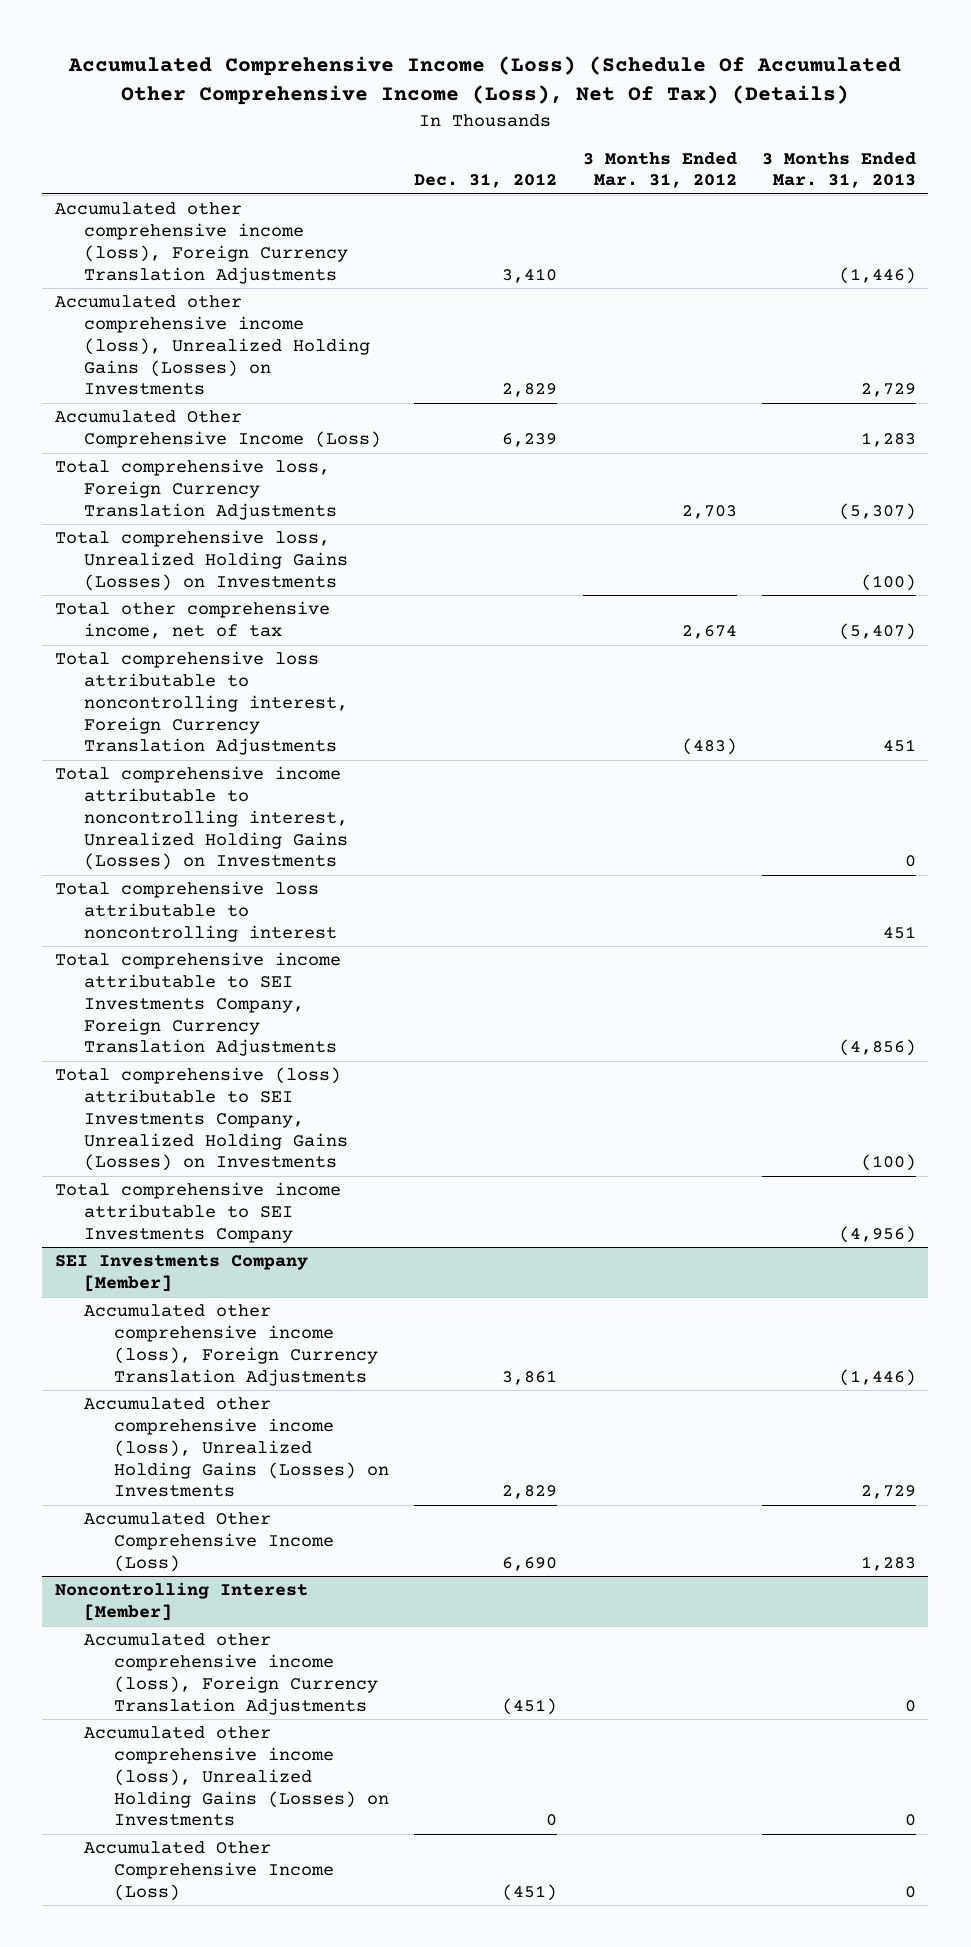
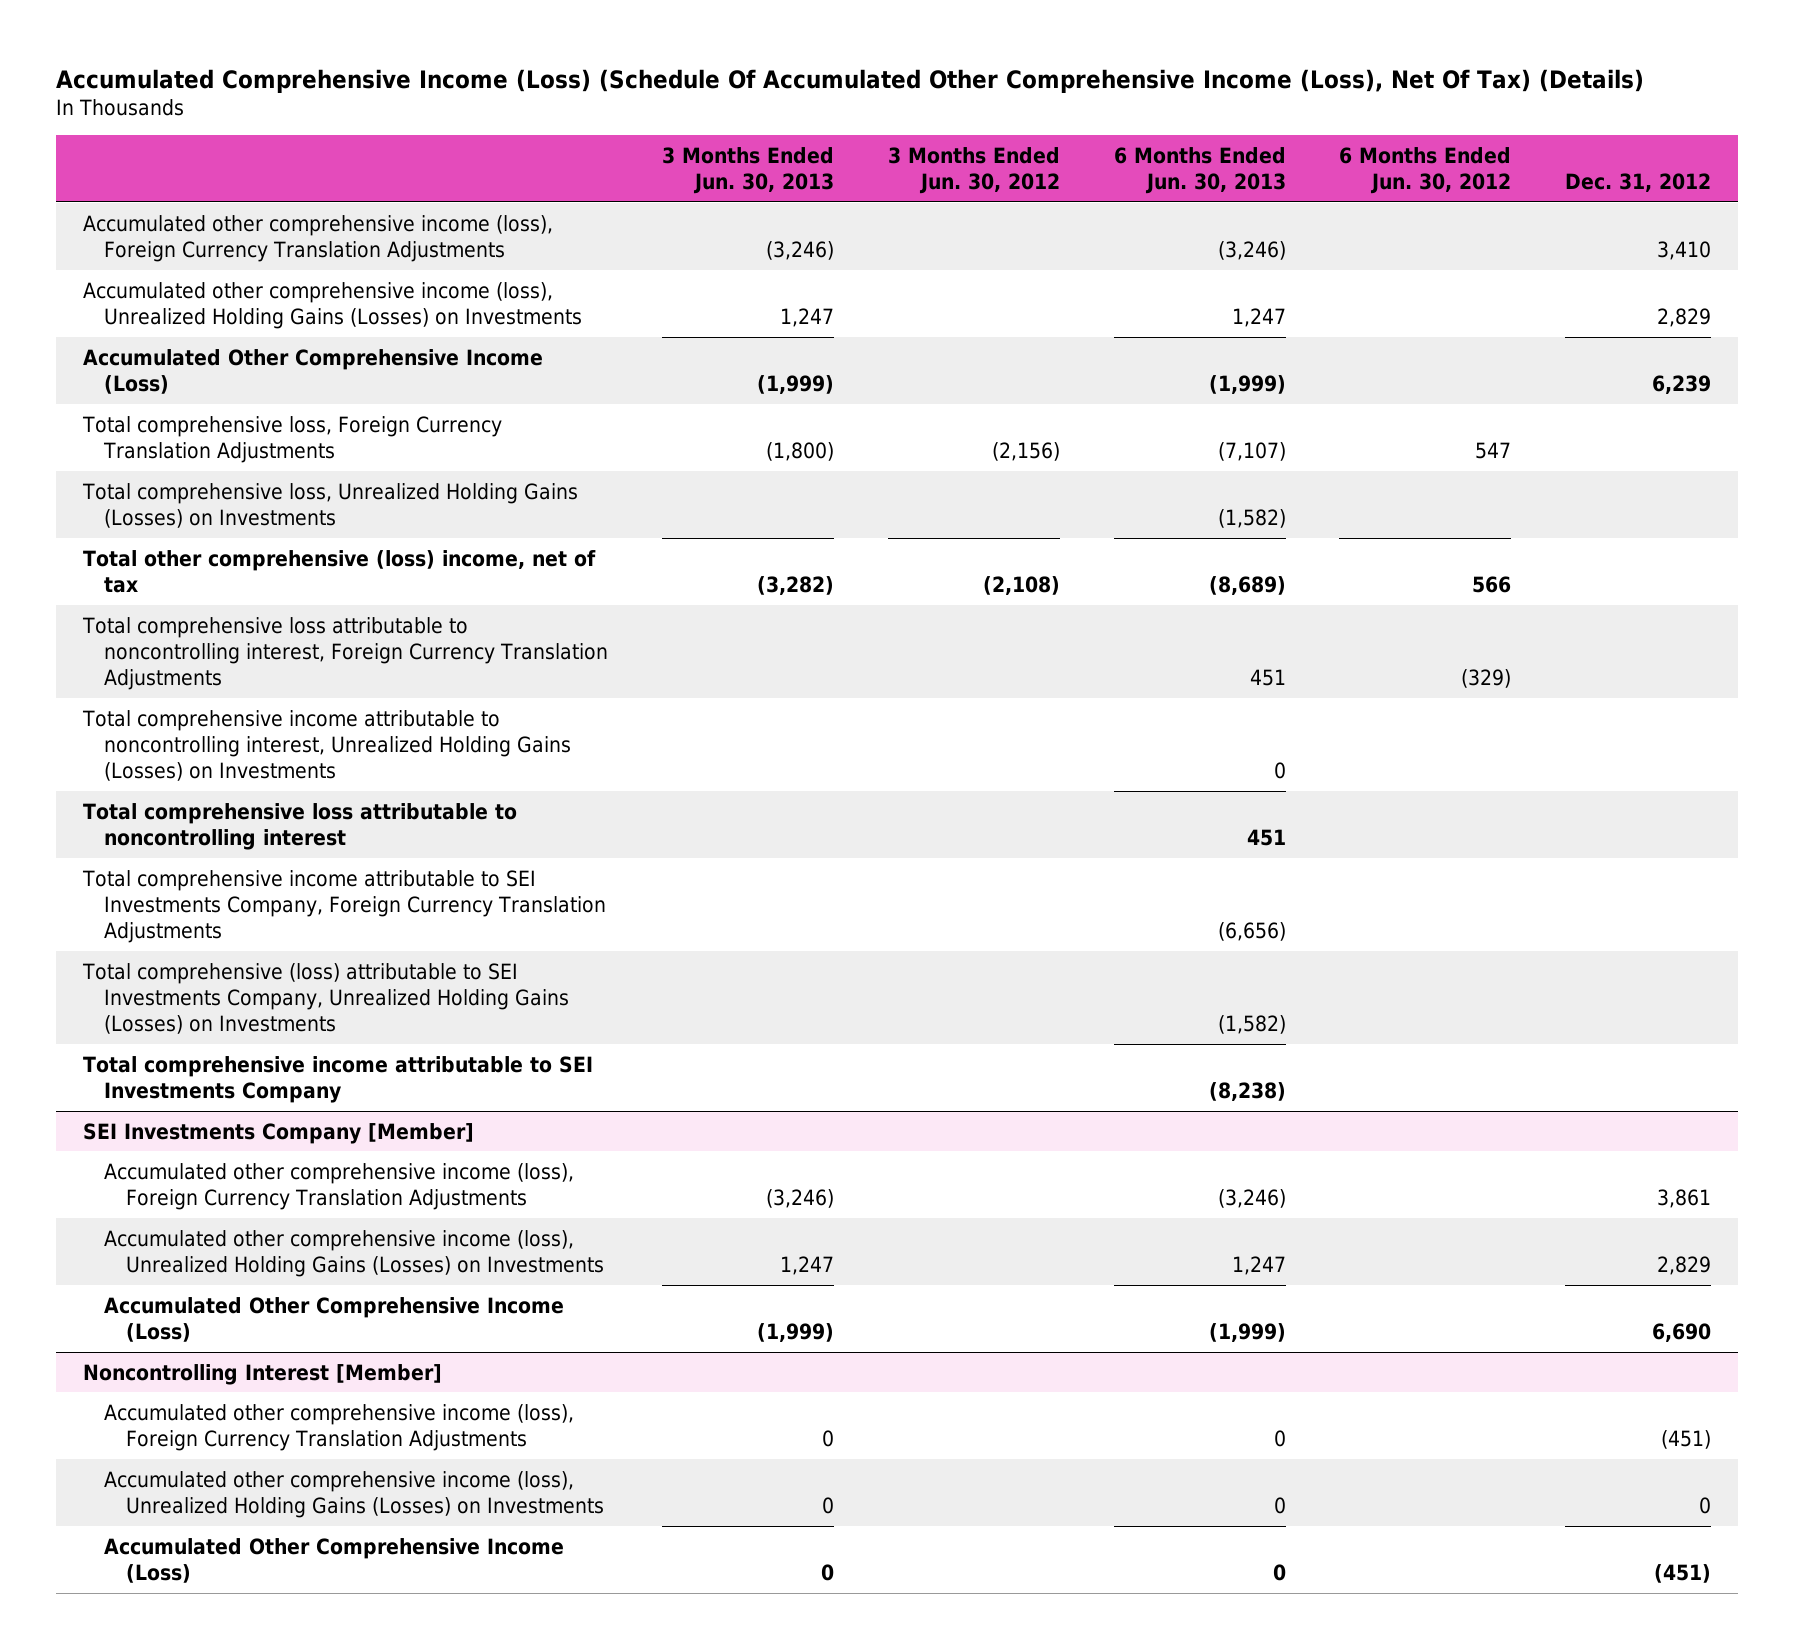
[582,151,737,189] 3 Months Ended Mar. 31, 2012 -> none
[761,151,916,189] 3 Months Ended Mar. 31, 2013 -> none
none -> [662,146,835,195] 3 Months Ended Jun. 30, 2013
none -> [887,146,1060,195] 3 Months Ended Jun. 30, 2012
none -> [1113,146,1286,195] 6 Months Ended Jun. 30, 2013
none -> [1339,146,1512,195] 6 Months Ended Jun. 30, 2012
[54,601,330,640] Total other comprehensive income, net of tax -> [82,549,596,593] Total other comprehensive (loss) income, net of tax

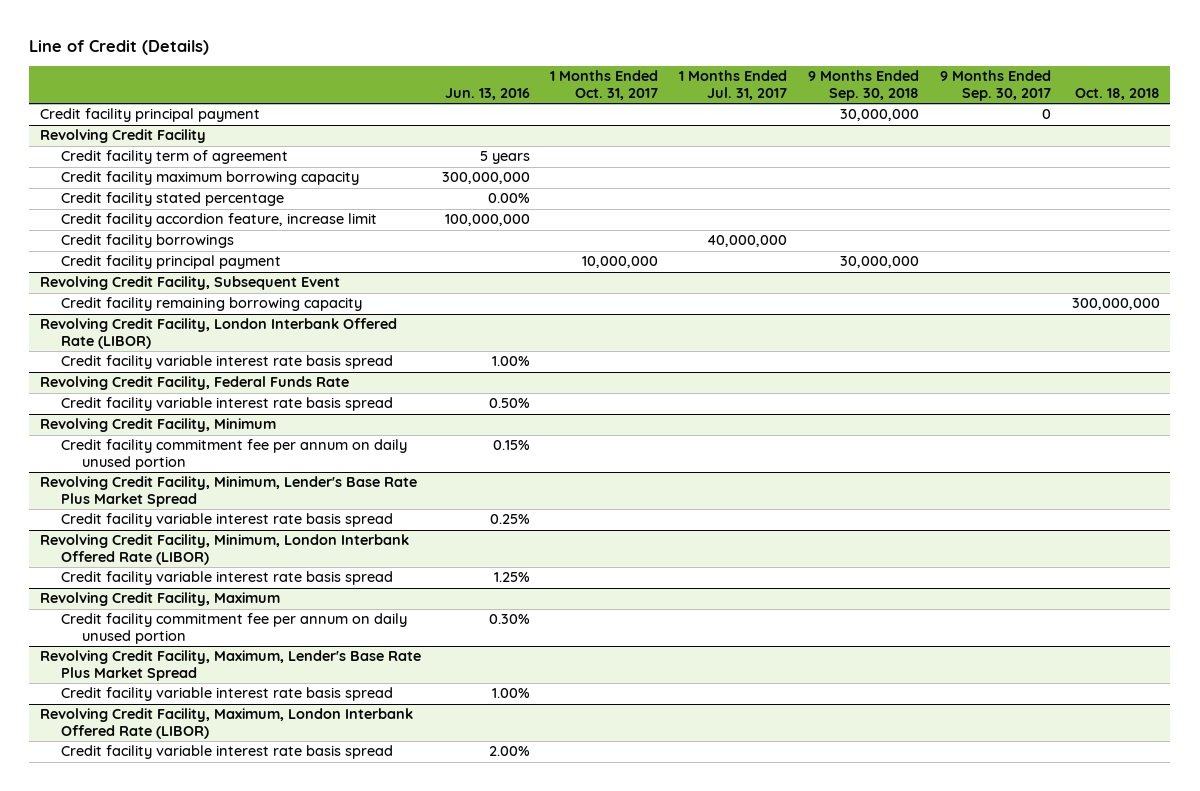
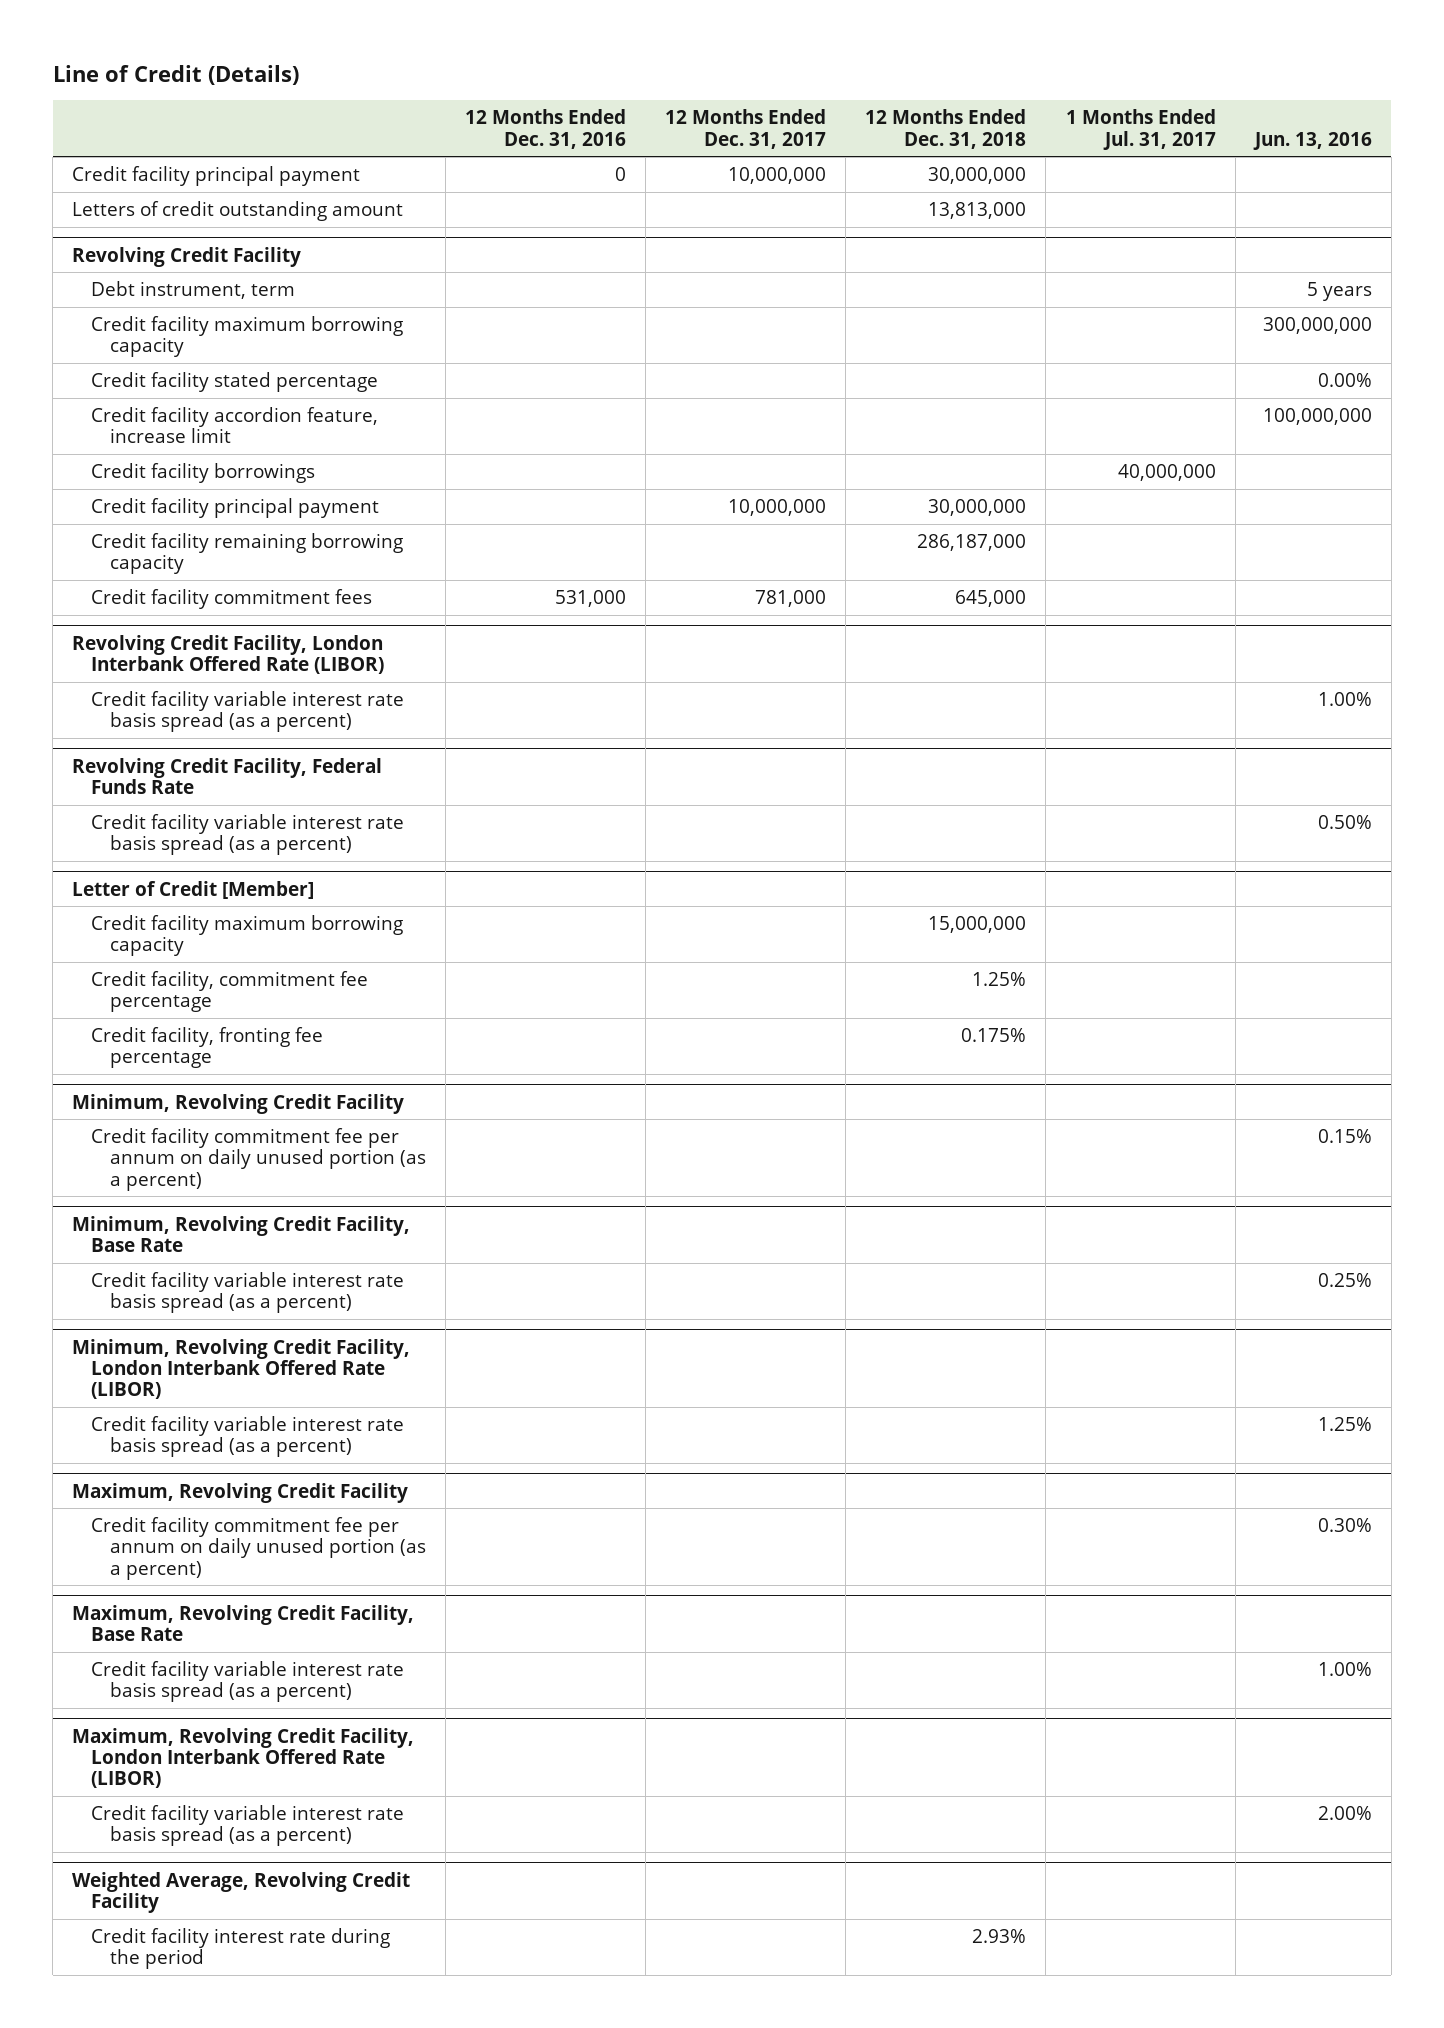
[550,70,659,101] 1 Months Ended Oct. 31, 2017 -> none
[808,70,920,102] 9 Months Ended Sep. 30, 2018 -> none
[940,70,1052,102] 9 Months Ended Sep. 30, 2017 -> none
[1074,88,1160,101] Oct. 18, 2018 -> none
none -> [465,109,627,149] 12 Months Ended Dec. 31, 2016
none -> [665,109,827,149] 12 Months Ended Dec. 31, 2017
none -> [865,109,1027,149] 12 Months Ended Dec. 31, 2018
none -> [72,200,404,221] Letters of credit outstanding amount
[60,150,288,165] Credit facility term of agreement -> [91,280,296,299] Debt instrument, term
[39,276,340,291] Revolving Credit Facility, Subsequent Event -> none
[60,297,362,312] Credit facility remaining borrowing capacity -> none
none -> [91,532,404,575] Credit facility remaining borrowing capacity
none -> [91,588,373,609] Credit facility commitment fees
[60,355,393,370] Credit facility variable interest rate basis spread -> [91,690,405,733] Credit facility variable interest rate basis spread (as a percent)
[60,397,393,412] Credit facility variable interest rate basis spread -> [91,813,405,856] Credit facility variable interest rate basis spread (as a percent)
none -> [72,880,315,899] Letter of Credit [Member]
none -> [91,914,404,957] Credit facility maximum borrowing capacity
none -> [91,970,369,1013] Credit facility, commitment fee percentage
none -> [91,1026,324,1069] Credit facility, fronting fee percentage
[39,418,276,433] Revolving Credit Facility, Minimum -> [72,1093,405,1114] Minimum, Revolving Credit Facility
[60,439,407,471] Credit facility commitment fee per annum on daily unused portion -> [91,1127,427,1191] Credit facility commitment fee per annum on daily unused portion (as a percent)
[39,476,417,508] Revolving Credit Facility, Minimum, Lender's Base Rate Plus Market Spread -> [72,1215,411,1253] Minimum, Revolving Credit Facility, Base Rate
[60,513,393,528] Credit facility variable interest rate basis spread -> [91,1271,405,1314] Credit facility variable interest rate basis spread (as a percent)
[39,534,409,566] Revolving Credit Facility, Minimum, London Interbank Offered Rate (LIBOR) -> [72,1338,411,1400] Minimum, Revolving Credit Facility, London Interbank Offered Rate (LIBOR)
[60,571,393,586] Credit facility variable interest rate basis spread -> [91,1415,405,1458] Credit facility variable interest rate basis spread (as a percent)
[39,592,280,607] Revolving Credit Facility, Maximum -> [72,1482,409,1503] Maximum, Revolving Credit Facility
[60,613,407,645] Credit facility commitment fee per annum on daily unused portion -> [91,1516,427,1580] Credit facility commitment fee per annum on daily unused portion (as a percent)
[39,650,421,682] Revolving Credit Facility, Maximum, Lender's Base Rate Plus Market Spread -> [72,1604,415,1642] Maximum, Revolving Credit Facility, Base Rate
[60,687,393,702] Credit facility variable interest rate basis spread -> [91,1660,405,1703] Credit facility variable interest rate basis spread (as a percent)
[39,708,413,740] Revolving Credit Facility, Maximum, London Interbank Offered Rate (LIBOR) -> [72,1727,415,1789] Maximum, Revolving Credit Facility, London Interbank Offered Rate (LIBOR)
[60,745,393,760] Credit facility variable interest rate basis spread -> [91,1804,405,1847] Credit facility variable interest rate basis spread (as a percent)
none -> [72,1871,411,1914] Weighted Average, Revolving Credit Facility
none -> [91,1927,391,1970] Credit facility interest rate during the period

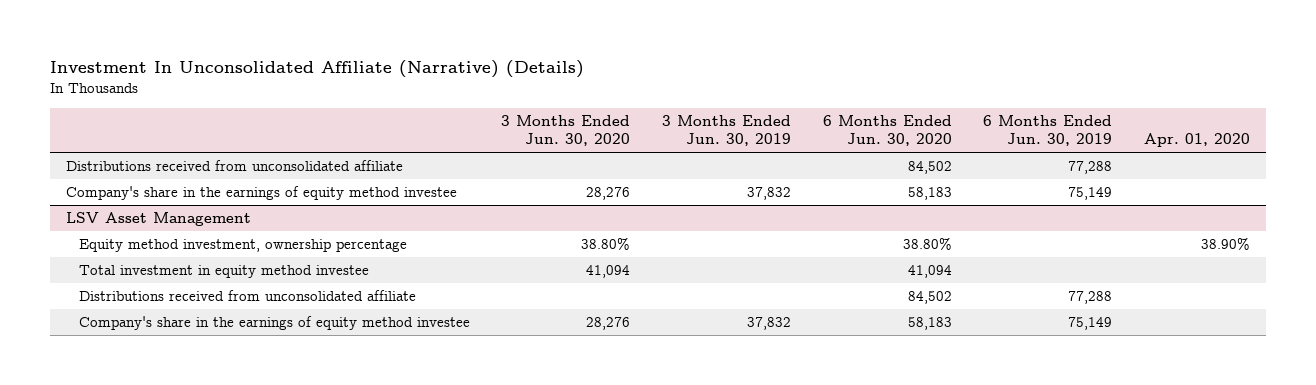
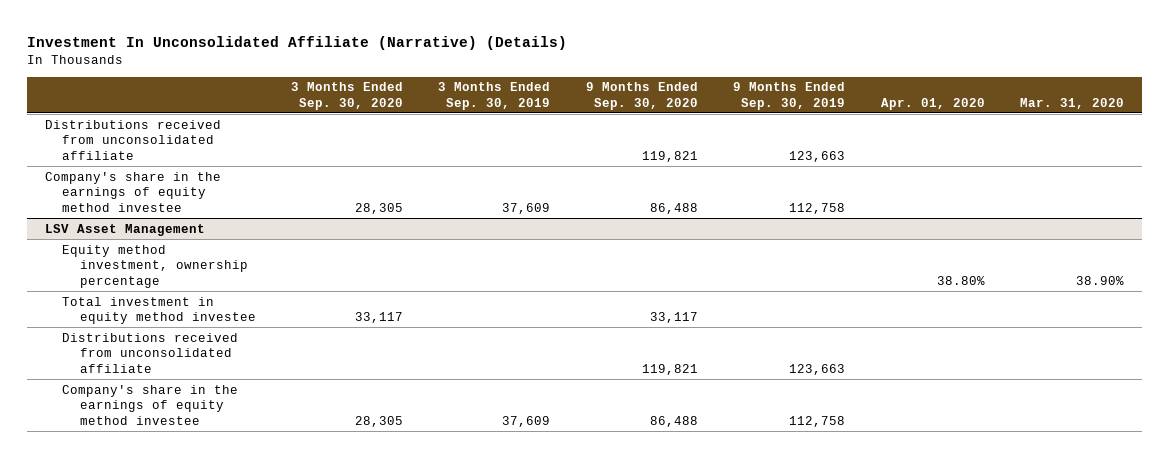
[501,115,631,147] 3 Months Ended Jun. 30, 2020 -> none
[662,115,792,147] 3 Months Ended Jun. 30, 2019 -> none
[822,115,952,147] 6 Months Ended Jun. 30, 2020 -> none
[983,115,1113,147] 6 Months Ended Jun. 30, 2019 -> none
none -> [290,82,403,110] 3 Months Ended Sep. 30, 2020
none -> [438,82,551,110] 3 Months Ended Sep. 30, 2019
none -> [585,82,698,110] 9 Months Ended Sep. 30, 2020
none -> [733,82,846,110] 9 Months Ended Sep. 30, 2019
none -> [1019,97,1124,109] Mar. 31, 2020
[1201,237,1251,251] 38.90% -> [936,275,985,285] 38.80%

